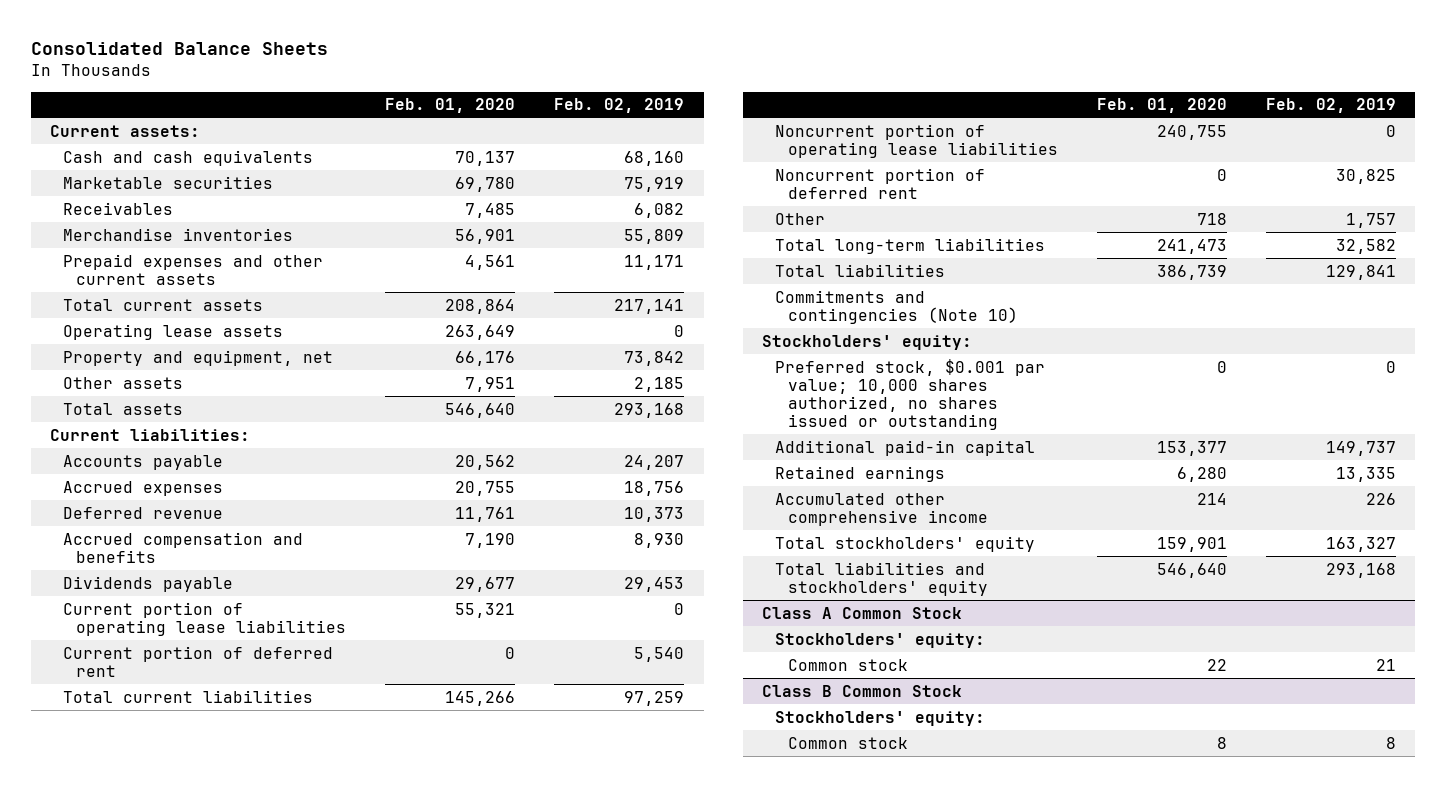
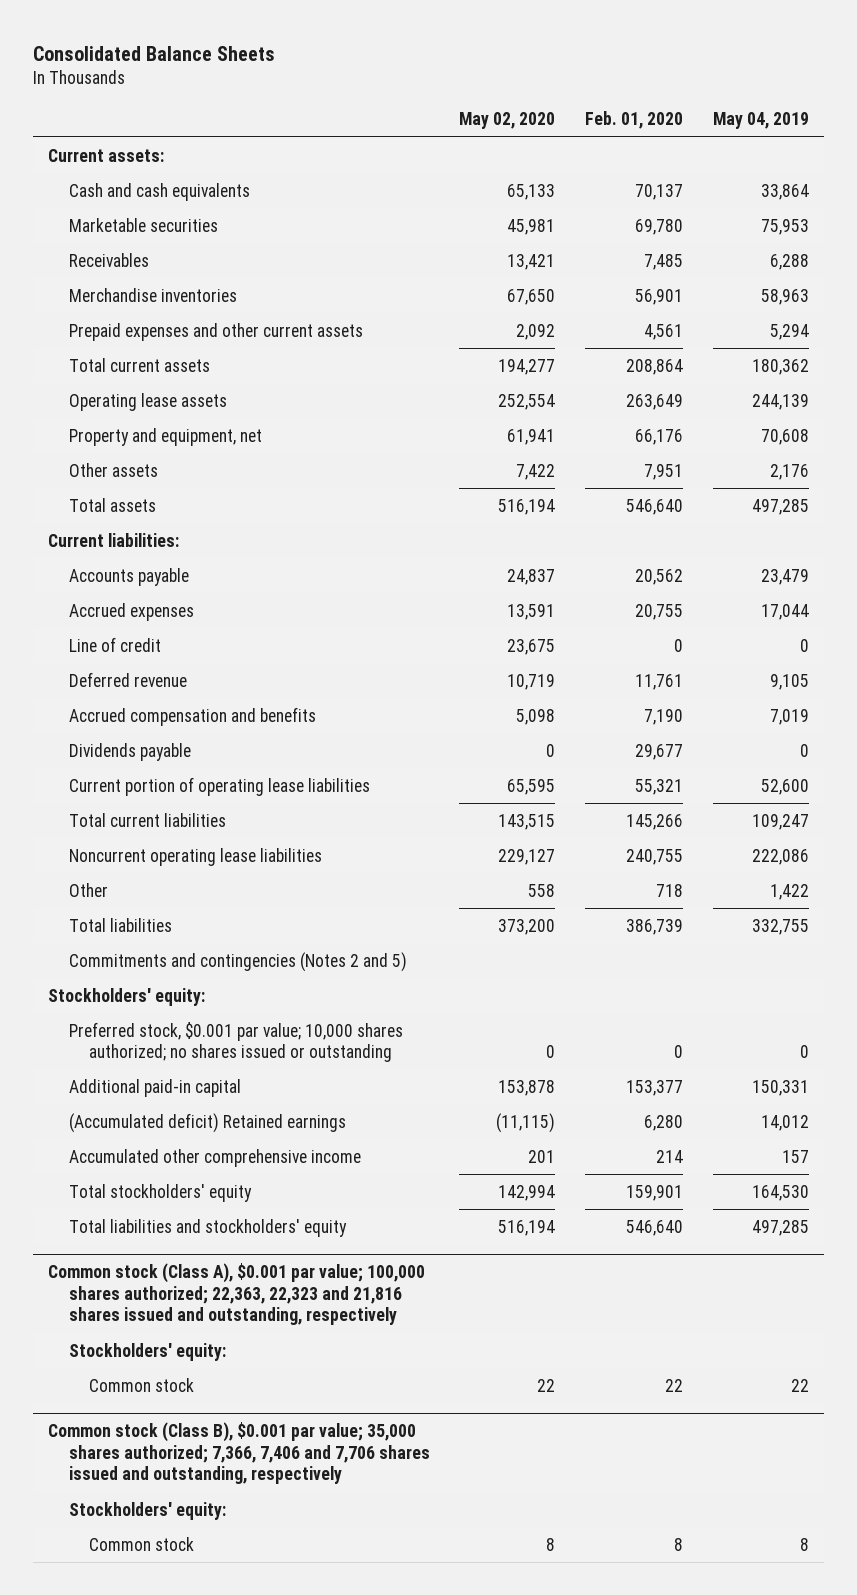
[554,98,685,114] Feb. 02, 2019 -> none
none -> [459,112,556,130] May 02, 2020
none -> [712,112,809,130] May 04, 2019
none -> [68,636,161,652] Line of credit
[63,645,334,677] Current portion of deferred rent -> none
[774,167,985,199] Noncurrent portion of deferred rent -> none
[774,123,1058,158] Noncurrent portion of operating lease liabilities -> [68,847,322,866] Noncurrent operating lease liabilities
[774,237,1045,254] Total long-term liabilities -> none
[774,289,1018,324] Commitments and contingencies (Note 10) -> [68,951,407,972] Commitments and contingencies (Notes 2 and 5)
[774,358,1045,430] Preferred stock, $0.001 par value; 10,000 shares authorized, no shares issued or outstanding -> [68,1021,403,1063] Preferred stock, $0.001 par value; 10,000 shares authorized; no shares issued or outstanding
[774,465,945,482] Retained earnings -> [68,1112,346,1133] (Accumulated deficit) Retained earnings
[762,606,963,619] Class A Common Stock -> [48,1263,426,1326] Common stock (Class A), $0.001 par value; 100,000 shares authorized; 22,363, 22,323 and 21,816 shares issued and outstanding, respectively
[762,684,963,697] Class B Common Stock -> [48,1422,430,1485] Common stock (Class B), $0.001 par value; 35,000 shares authorized; 7,366, 7,406 and 7,706 shares issued and outstanding, respectively

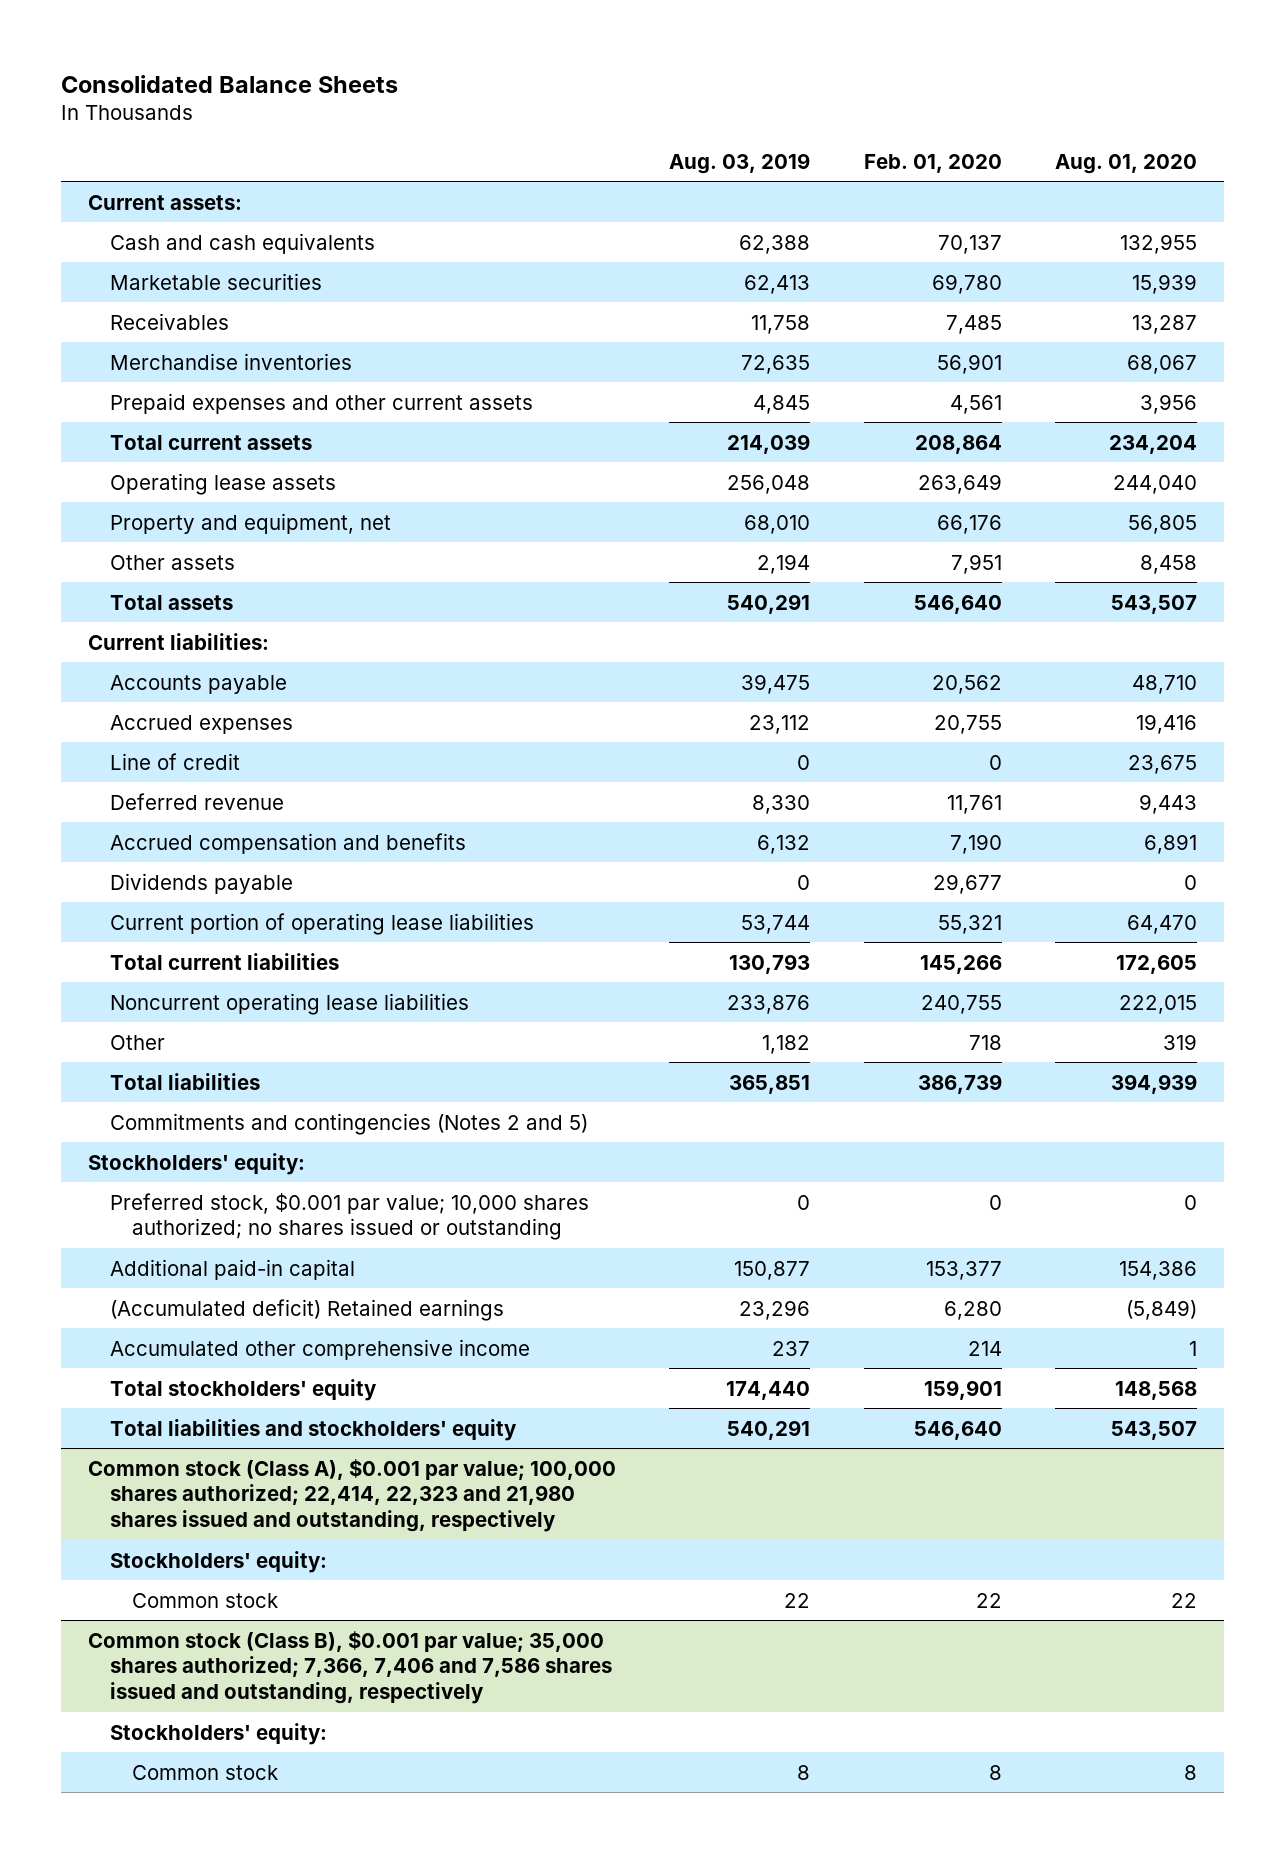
[459,112,556,130] May 02, 2020 -> none
[712,112,809,130] May 04, 2019 -> none
none -> [669,152,811,174] Aug. 03, 2019
none -> [1055,153,1198,174] Aug. 01, 2020
[48,1263,426,1326] Common stock (Class A), $0.001 par value; 100,000 shares authorized; 22,363, 22,323 and 21,816 shares issued and outstanding, respectively -> [87,1458,616,1533] Common stock (Class A), $0.001 par value; 100,000 shares authorized; 22,414, 22,323 and 21,980 shares issued and outstanding, respectively
[48,1422,430,1485] Common stock (Class B), $0.001 par value; 35,000 shares authorized; 7,366, 7,406 and 7,706 shares issued and outstanding, respectively -> [87,1630,612,1705] Common stock (Class B), $0.001 par value; 35,000 shares authorized; 7,366, 7,406 and 7,586 shares issued and outstanding, respectively

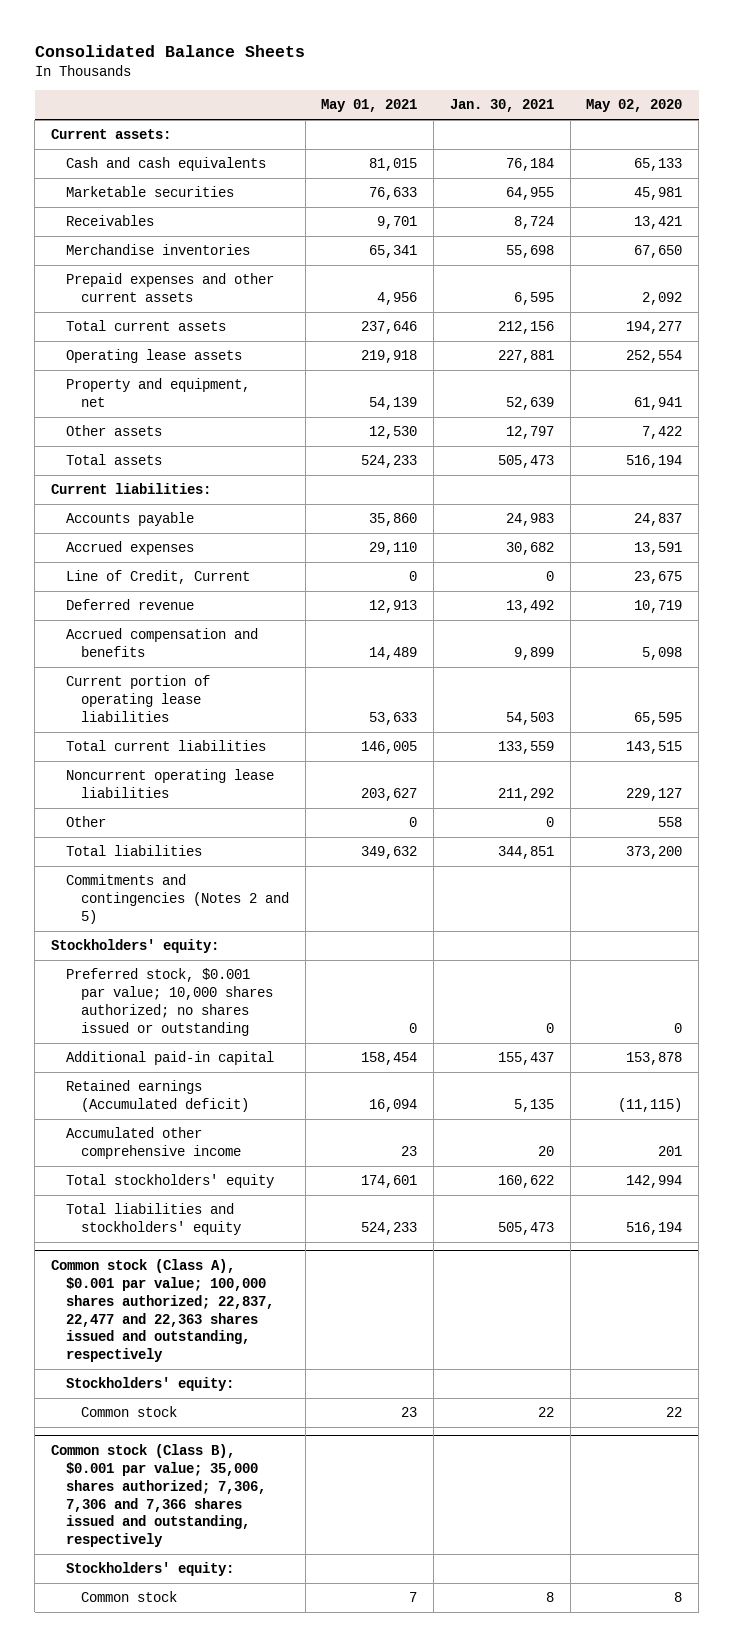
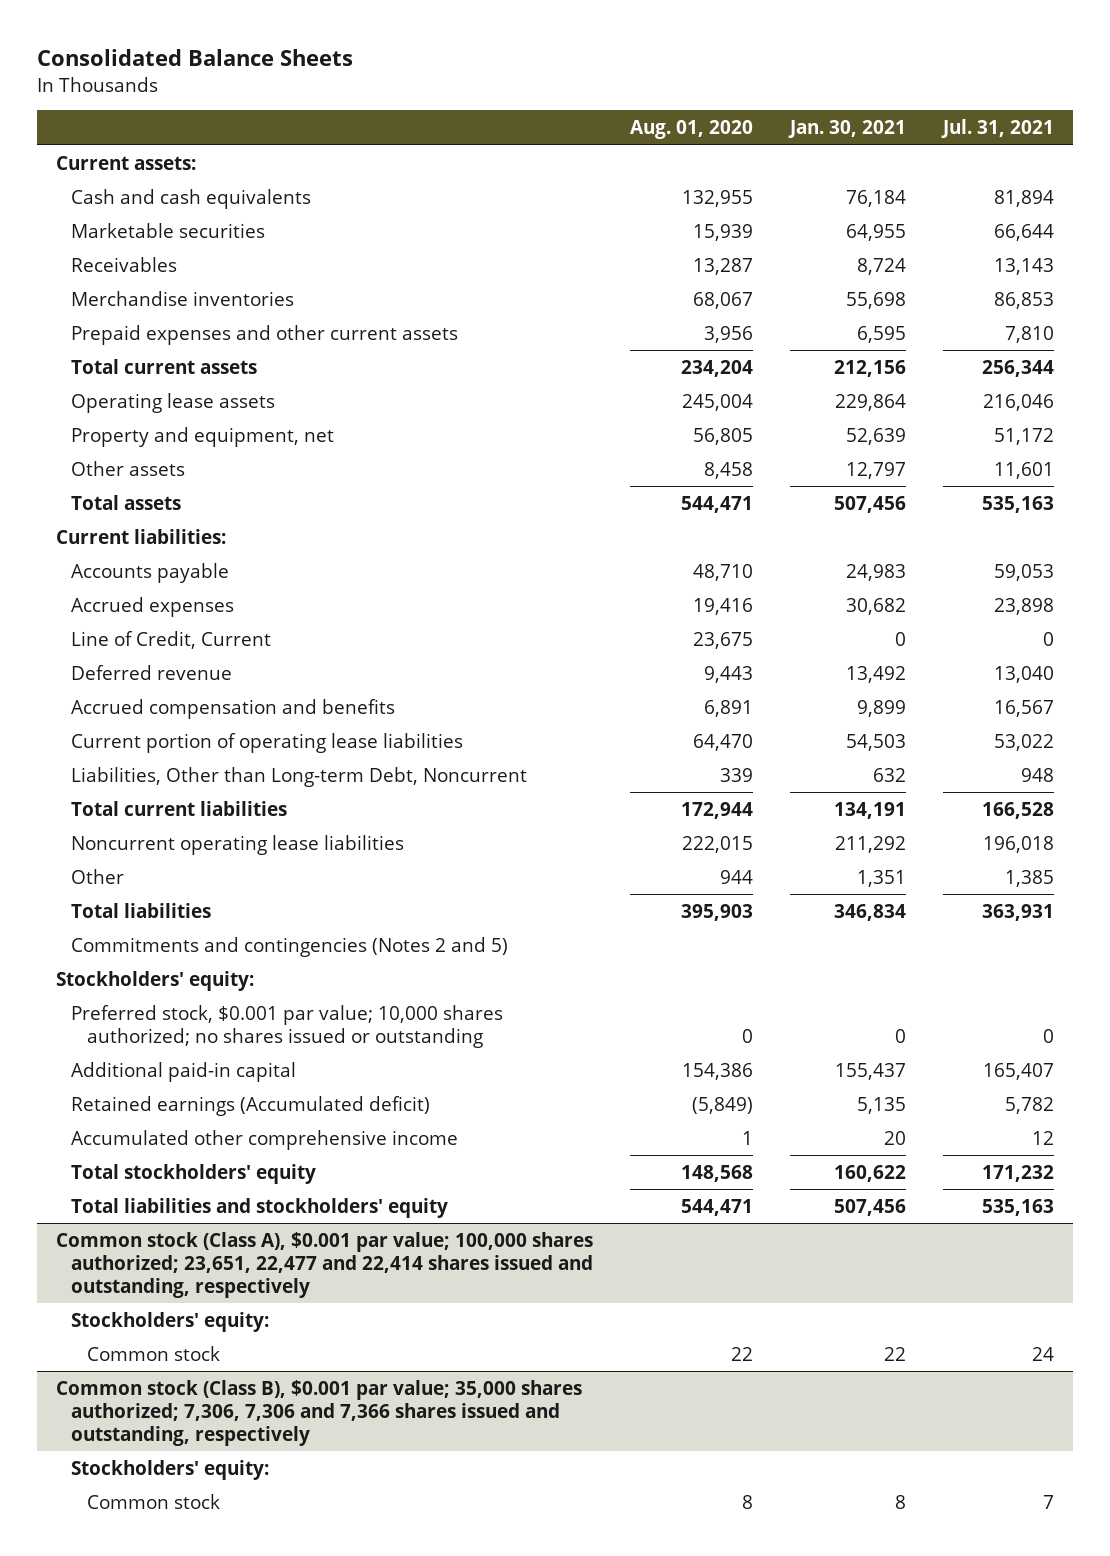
[321,99,418,113] May 01, 2021 -> none
[586,99,683,113] May 02, 2020 -> none
none -> [630,120,754,140] Aug. 01, 2020
none -> [941,119,1055,139] Jul. 31, 2021
[497,350,554,364] 227,881 -> [835,393,907,411] 229,864
[497,455,554,469] 505,473 -> [834,495,907,513] 507,456
none -> [71,766,528,787] Liabilities, Other than Long-term Debt, Noncurrent
[497,741,554,755] 133,559 -> [834,801,907,819] 134,191
[545,817,554,828] 0 -> [857,869,907,887] 1,351
[497,846,554,860] 344,851 -> [834,903,907,921] 346,834
[497,1222,554,1236] 505,473 -> [834,1198,907,1216] 507,456
[50,1259,274,1363] Common stock (Class A), $0.001 par value; 100,000 shares authorized; 22,837, 22,477 and 22,363 shares issued and outstanding, respectively -> [55,1231,594,1298] Common stock (Class A), $0.001 par value; 100,000 shares authorized; 23,651, 22,477 and 22,414 shares issued and outstanding, respectively

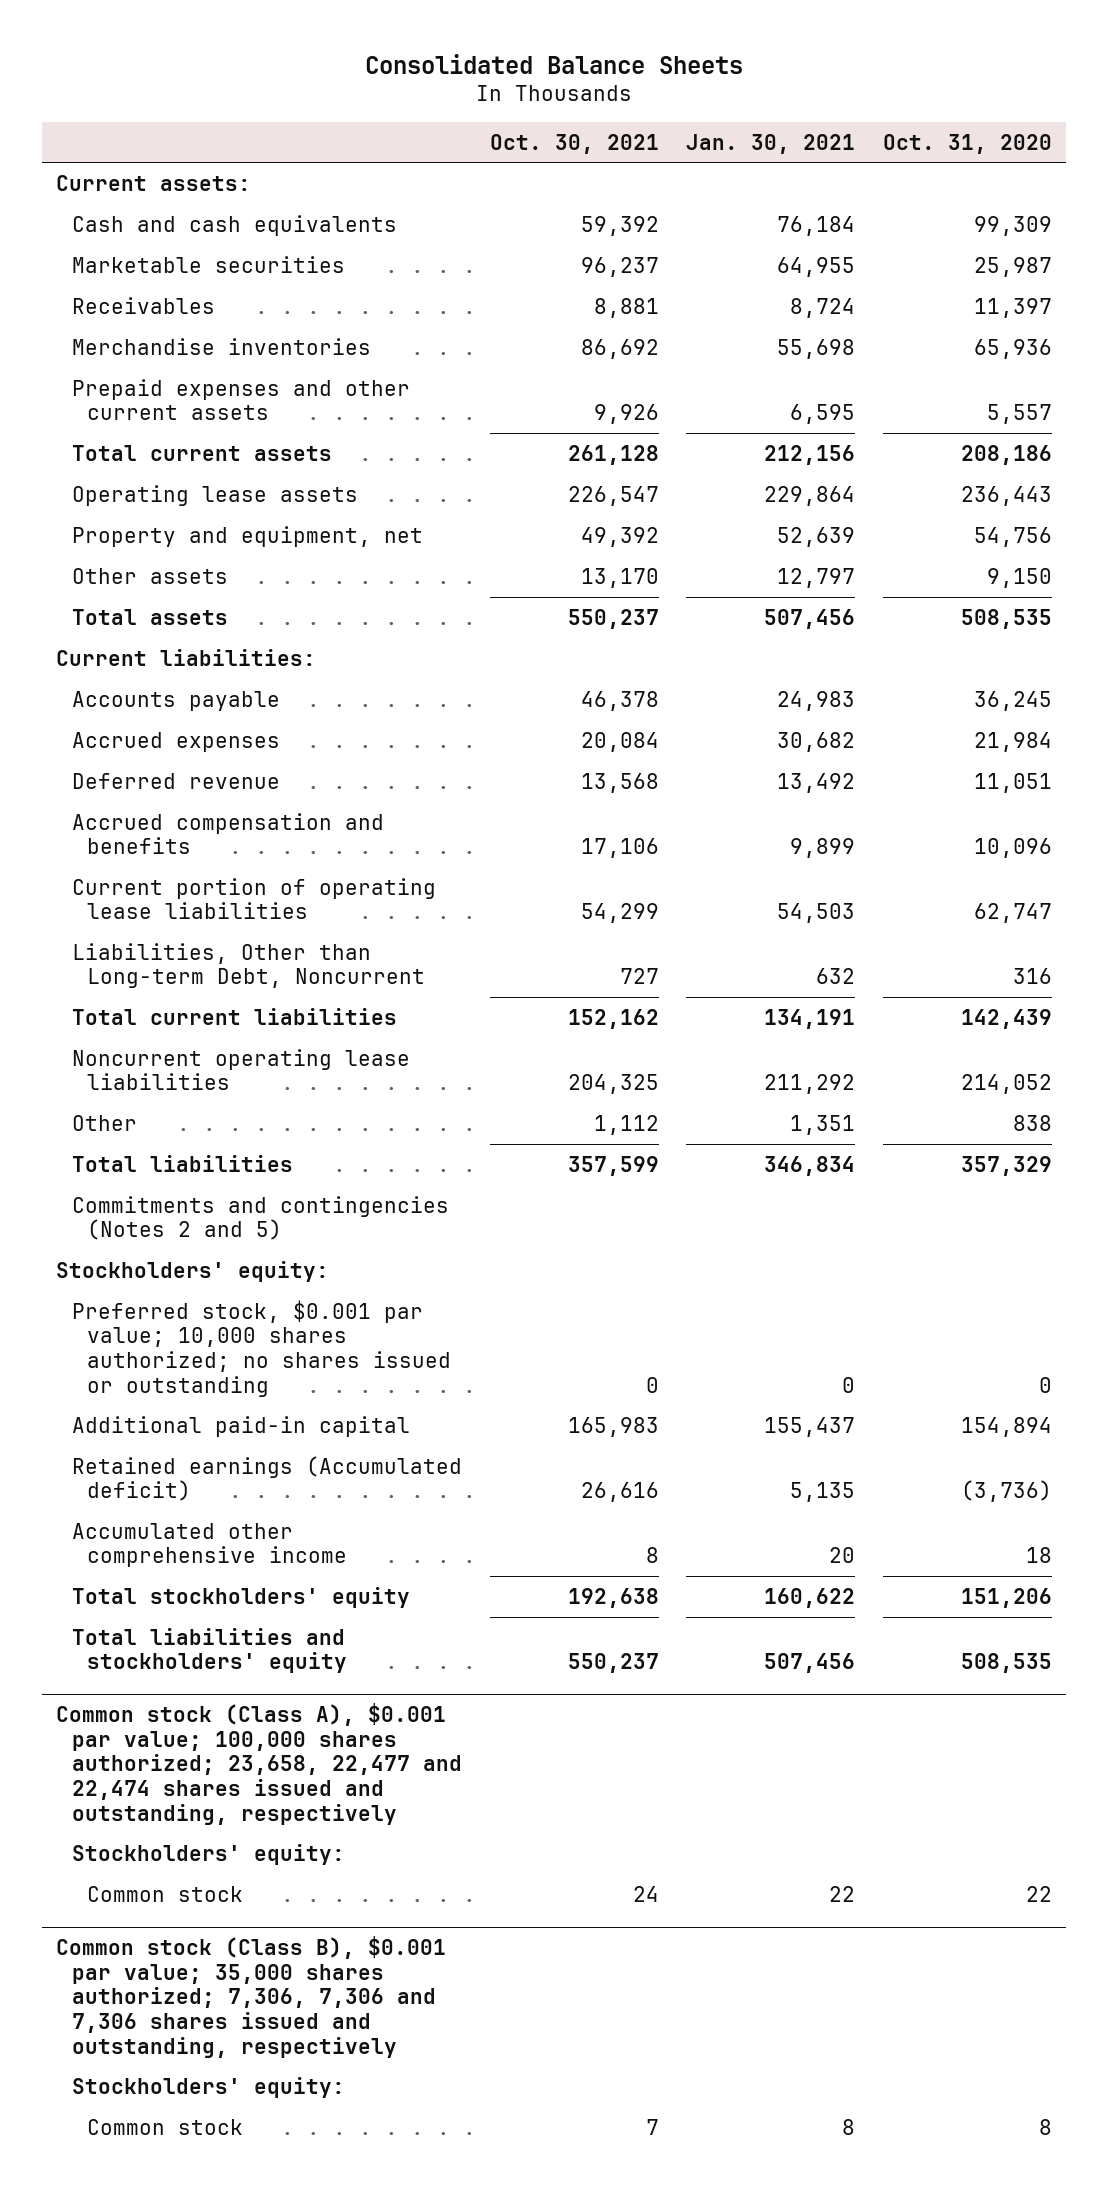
[630,120,754,140] Aug. 01, 2020 -> none
[941,119,1055,139] Jul. 31, 2021 -> none
none -> [489,133,659,154] Oct. 30, 2021
none -> [883,133,1053,154] Oct. 31, 2020
[71,630,272,649] Line of Credit, Current -> none
[55,1231,594,1298] Common stock (Class A), $0.001 par value; 100,000 shares authorized; 23,651, 22,477 and 22,414 shares issued and outstanding, respectively -> [56,1703,462,1825] Common stock (Class A), $0.001 par value; 100,000 shares authorized; 23,658, 22,477 and 22,474 shares issued and outstanding, respectively
[55,1379,582,1446] Common stock (Class B), $0.001 par value; 35,000 shares authorized; 7,306, 7,306 and 7,366 shares issued and outstanding, respectively -> [56,1936,447,2058] Common stock (Class B), $0.001 par value; 35,000 shares authorized; 7,306, 7,306 and 7,306 shares issued and outstanding, respectively

